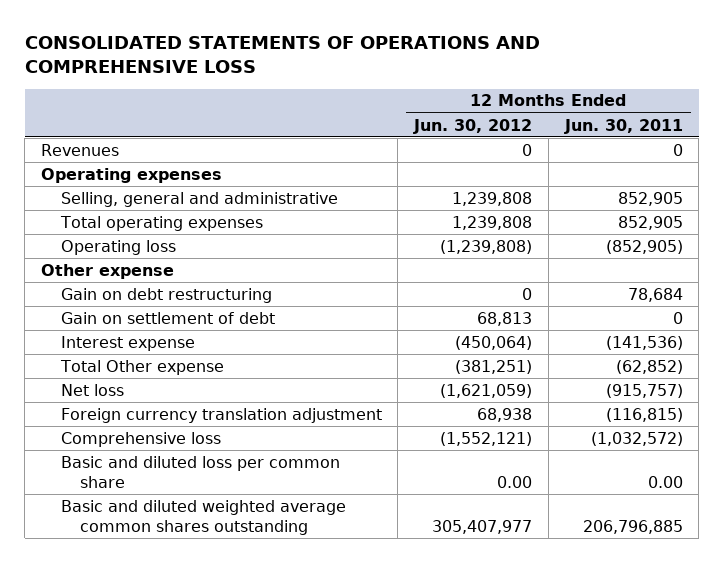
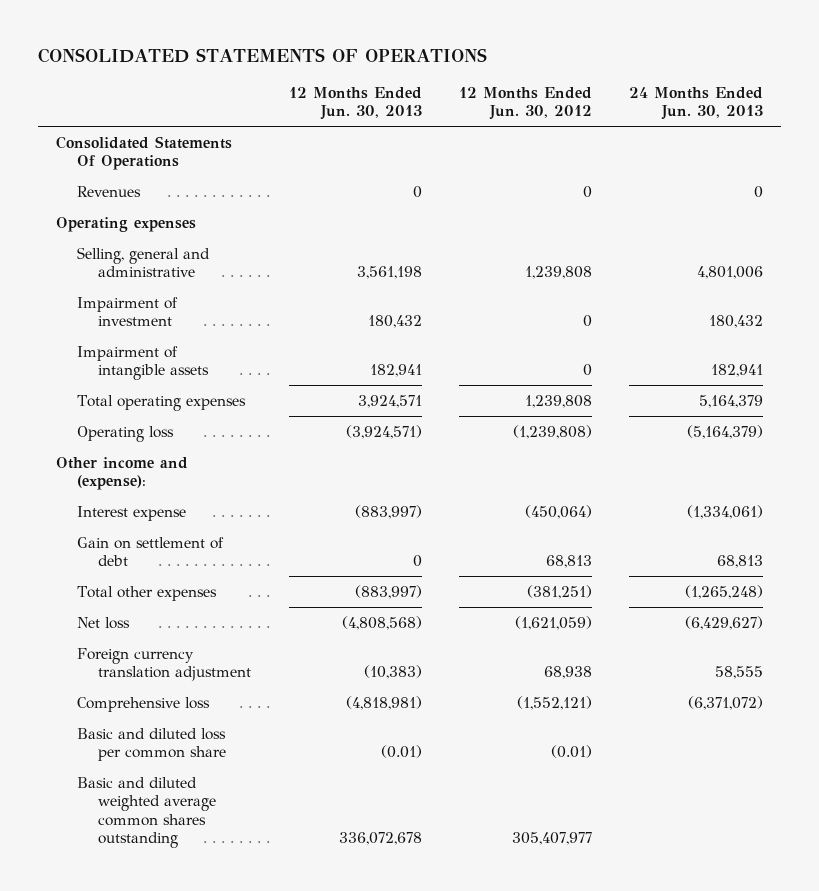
[24,35,540,74] CONSOLIDATED STATEMENTS OF OPERATIONS AND COMPREHENSIVE LOSS -> [37,47,487,63] CONSOLIDATED STATEMENTS OF OPERATIONS
[563,118,683,134] Jun. 30, 2011 -> none
none -> [288,86,422,121] 12 Months Ended Jun. 30, 2013
none -> [628,86,763,121] 24 Months Ended Jun. 30, 2013
none -> [56,135,233,171] Consolidated Statements Of Operations
none -> [77,296,179,327] Impairment of investment
none -> [77,345,210,381] Impairment of intangible assets
[60,287,272,303] Gain on debt restructuring -> none
[40,263,174,279] Other expense -> [56,456,189,491] Other income and (expense):
[60,311,275,324] Gain on settlement of debt -> [77,536,225,567] Gain on settlement of debt
[59,359,224,375] Total Other expense -> [77,585,218,601] Total other expenses
[497,475,533,488] 0.00 -> [550,745,592,759] (0.01)

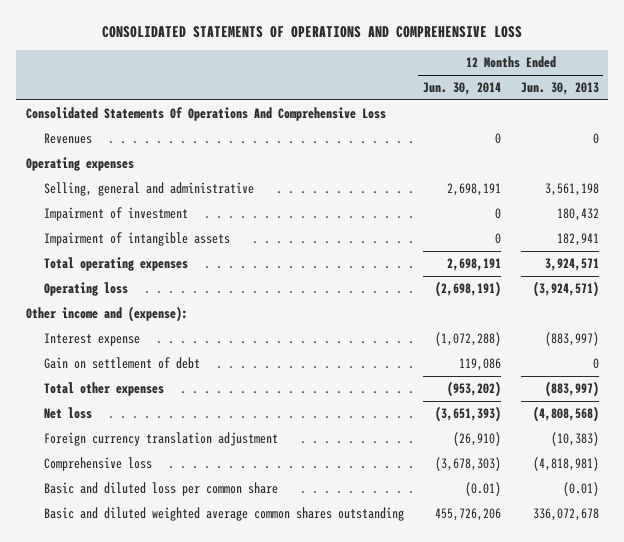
[37,47,487,63] CONSOLIDATED STATEMENTS OF OPERATIONS -> [102,25,523,38] CONSOLIDATED STATEMENTS OF OPERATIONS AND COMPREHENSIVE LOSS
[458,86,592,121] 12 Months Ended Jun. 30, 2012 -> none
[628,86,763,121] 24 Months Ended Jun. 30, 2013 -> none
none -> [423,82,502,96] Jun. 30, 2014
[56,135,233,171] Consolidated Statements Of Operations -> [25,107,386,122] Consolidated Statements Of Operations And Comprehensive Loss

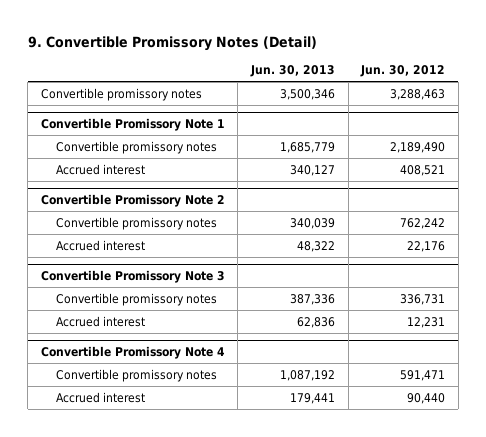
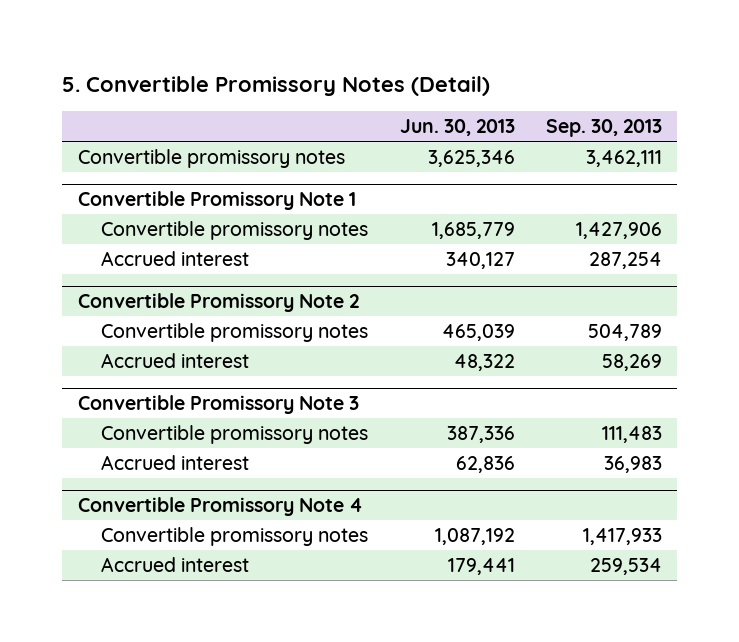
[27,35,317,51] 9. Convertible Promissory Notes (Detail) -> [61,75,490,96] 5. Convertible Promissory Notes (Detail)
[360,65,446,78] Jun. 30, 2012 -> none
none -> [545,119,662,138] Sep. 30, 2013
[280,88,336,100] 3,500,346 -> [427,149,515,167] 3,625,346
[290,217,336,229] 340,039 -> [441,323,515,341] 465,039

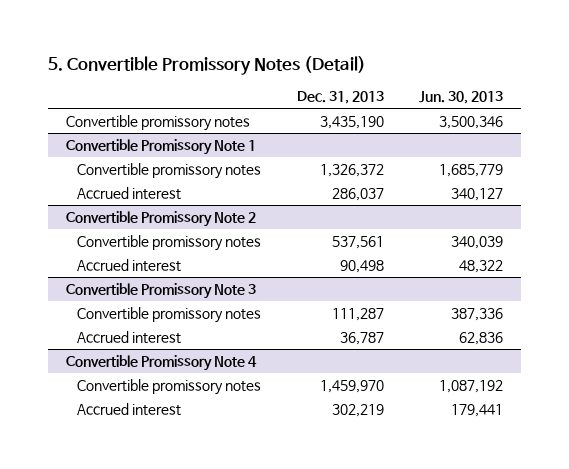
[545,119,662,138] Sep. 30, 2013 -> none
none -> [296,91,384,105] Dec. 31, 2013
[427,149,515,167] 3,625,346 -> [439,116,504,130] 3,500,346
[441,323,515,341] 465,039 -> [451,236,504,250] 340,039

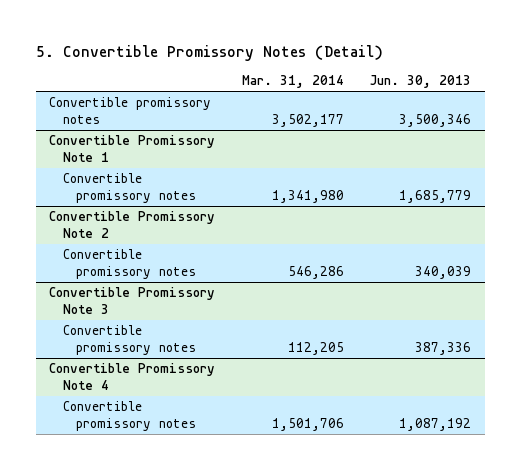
[296,91,384,105] Dec. 31, 2013 -> none
none -> [241,75,344,89] Mar. 31, 2014
[77,187,182,201] Accrued interest -> none
[77,259,182,273] Accrued interest -> none
[77,331,182,345] Accrued interest -> none
[77,403,182,417] Accrued interest -> none

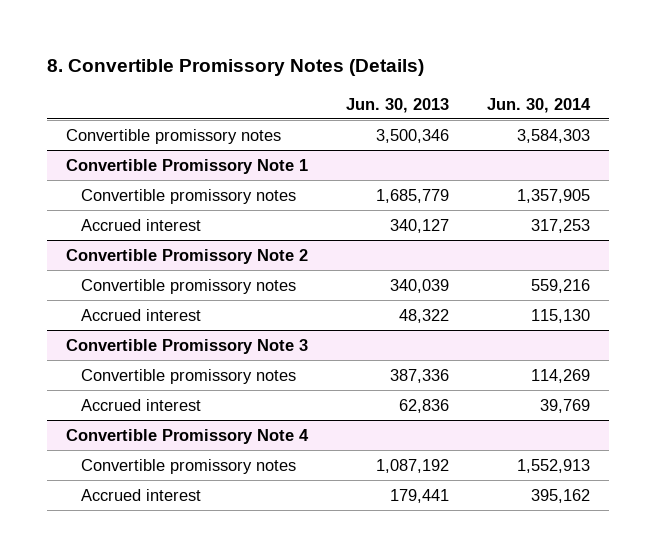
[35,44,383,61] 5. Convertible Promissory Notes (Detail) -> [46,59,424,77] 8. Convertible Promissory Notes (Details)
[241,75,344,89] Mar. 31, 2014 -> none
none -> [487,97,592,113] Jun. 30, 2014
none -> [80,218,201,231] Accrued interest
none -> [80,308,201,321] Accrued interest
none -> [80,398,201,411] Accrued interest
none -> [80,488,201,501] Accrued interest

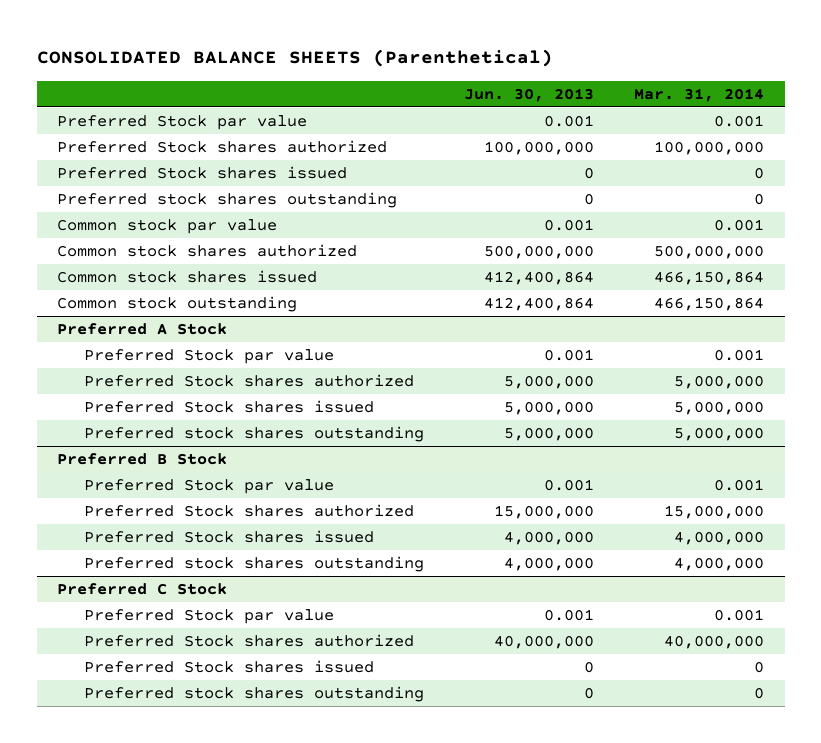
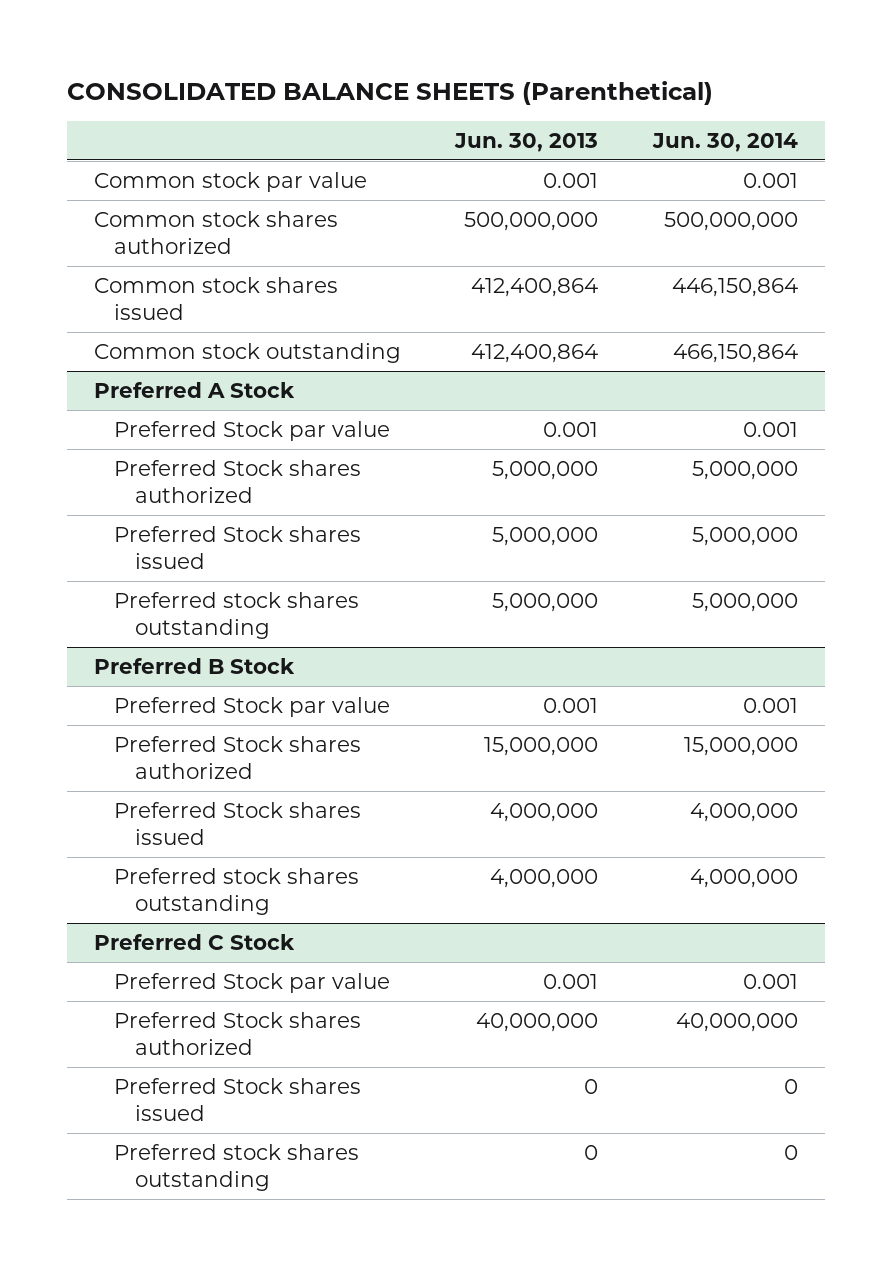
[634,87,765,102] Mar. 31, 2014 -> none
none -> [652,133,799,153] Jun. 30, 2014
[56,115,307,131] Preferred Stock par value -> none
[56,140,387,154] Preferred Stock shares authorized -> none
[56,166,347,180] Preferred Stock shares issued -> none
[56,192,397,209] Preferred stock shares outstanding -> none

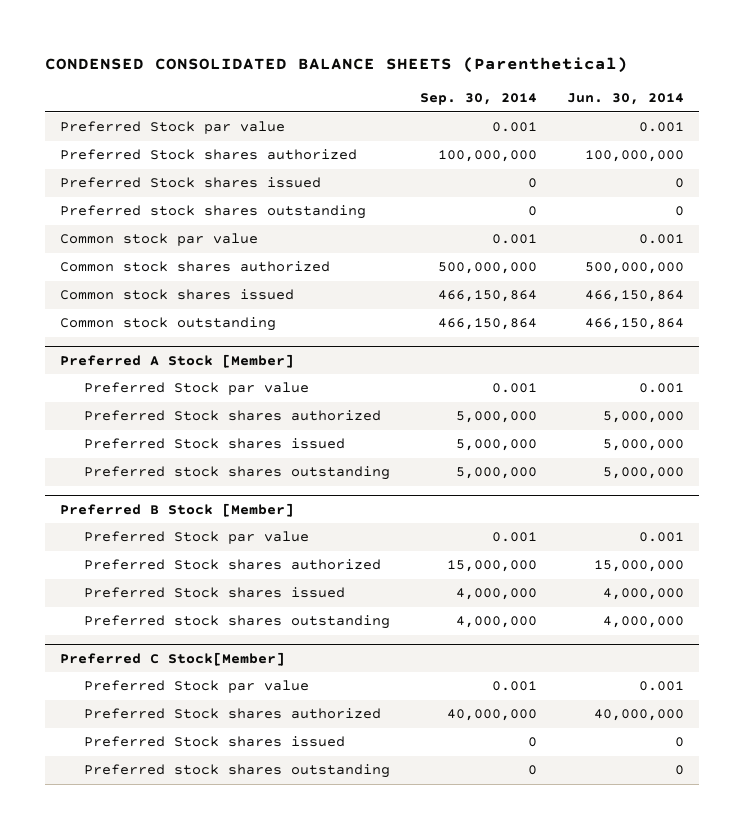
[66,80,713,105] CONSOLIDATED BALANCE SHEETS (Parenthetical) -> [45,56,629,73] CONDENSED CONSOLIDATED BALANCE SHEETS (Parenthetical)
[454,133,599,153] Jun. 30, 2013 -> none
none -> [420,93,538,106] Sep. 30, 2014
none -> [60,121,286,135] Preferred Stock par value
none -> [60,149,358,161] Preferred Stock shares authorized
none -> [60,177,322,189] Preferred Stock shares issued
none -> [60,205,367,220] Preferred stock shares outstanding
[672,277,799,297] 446,150,864 -> [585,290,685,303] 466,150,864
[93,381,295,398] Preferred A Stock -> [60,353,295,368] Preferred A Stock [Member]
[93,657,295,674] Preferred B Stock -> [60,502,295,517] Preferred B Stock [Member]
[93,933,295,950] Preferred C Stock -> [60,651,286,666] Preferred C Stock[Member]

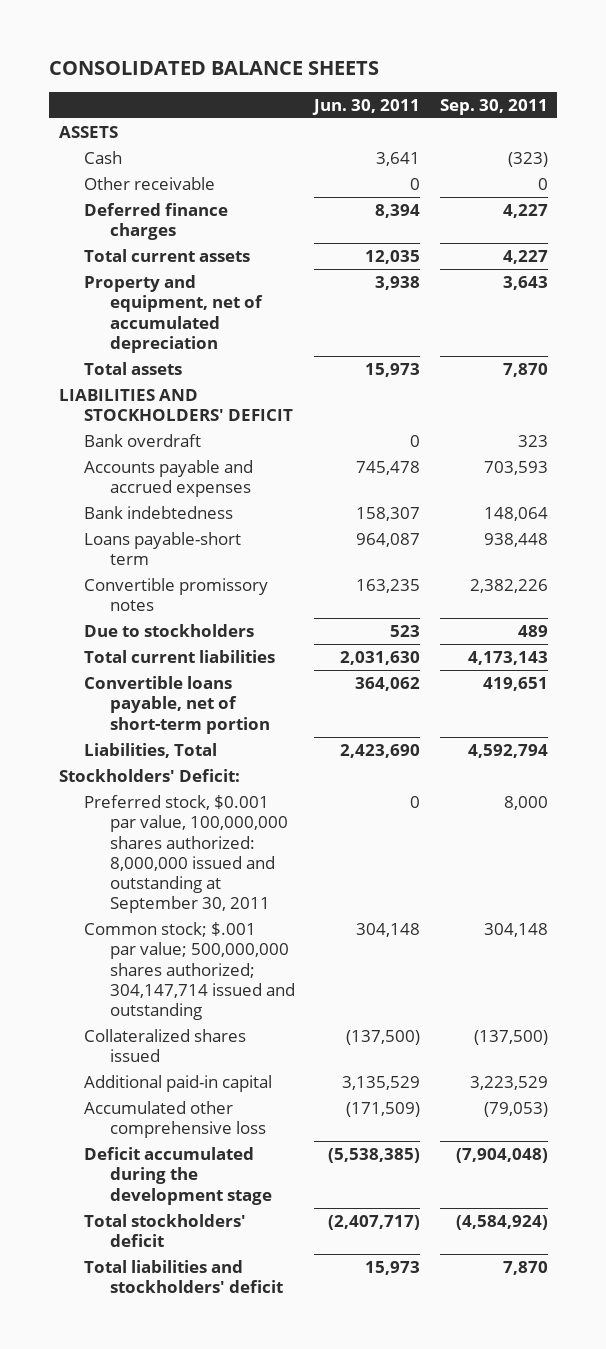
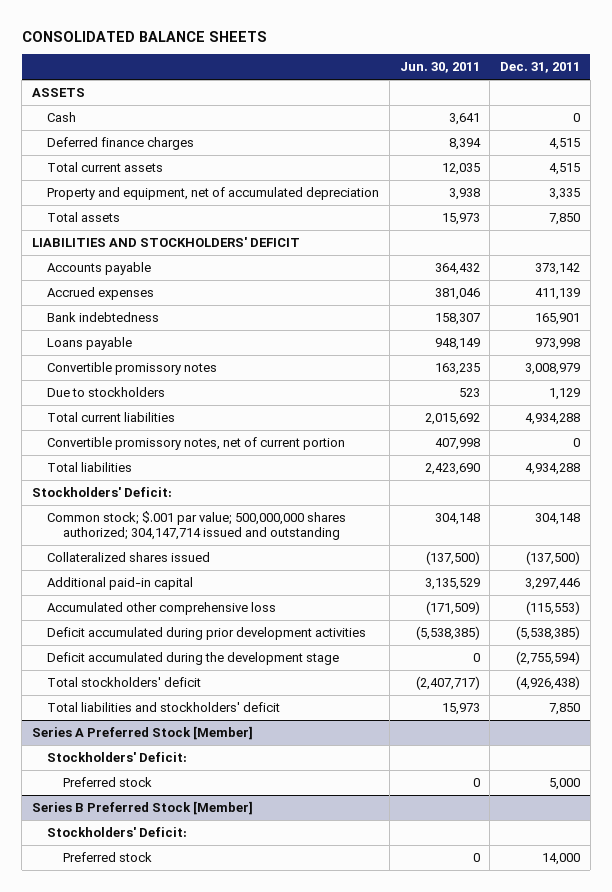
[439,98,548,115] Sep. 30, 2011 -> none
none -> [500,62,581,74] Dec. 31, 2011
[84,176,216,190] Other receivable -> none
[84,433,202,447] Bank overdraft -> none
[84,459,254,498] Accounts payable and accrued expenses -> none
none -> [47,261,152,275] Accounts payable
none -> [47,286,155,300] Accrued expenses
[84,531,242,566] Loans payable-short term -> [47,336,133,350] Loans payable
[356,532,421,547] 964,087 -> [434,337,480,350] 948,149
[340,650,421,665] 2,031,630 -> [424,412,480,425] 2,015,692
[84,675,271,734] Convertible loans payable, net of short-term portion -> [47,436,346,450] Convertible promissory notes, net of current portion
[355,676,421,691] 364,062 -> [434,437,480,450] 407,998
[84,742,218,758] Liabilities, Total -> [47,461,133,472] Total liabilities
[84,794,289,914] Preferred stock, $0.001 par value, 100,000,000 shares authorized: 8,000,000 issued and outstanding at September 30, 2011 -> none
none -> [47,626,367,640] Deficit accumulated during prior development activities
[328,1147,421,1163] (5,538,385) -> [472,652,480,662] 0
none -> [31,725,253,740] Series A Preferred Stock [Member]
none -> [47,751,188,762] Stockholders' Deficit:
none -> [62,776,152,787] Preferred stock
none -> [31,800,253,815] Series B Preferred Stock [Member]
none -> [47,826,188,837] Stockholders' Deficit:
none -> [62,851,152,862] Preferred stock

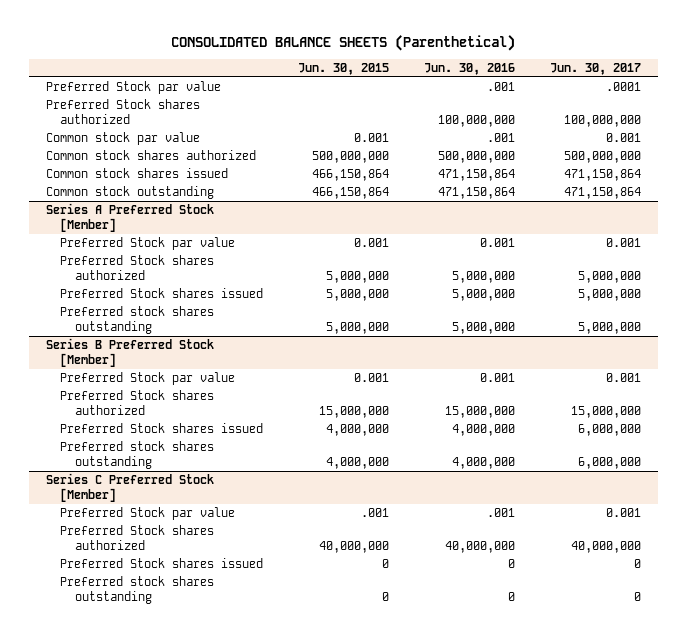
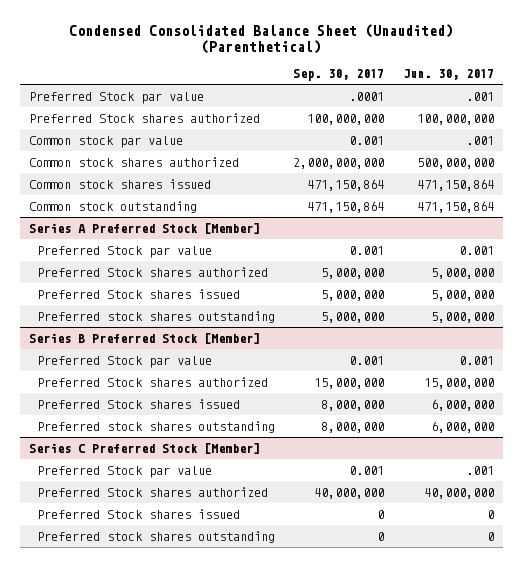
[171,35,516,52] CONSOLIDATED BALANCE SHEETS (Parenthetical) -> [69,24,454,55] Condensed Consolidated Balance Sheet (Unaudited) (Parenthetical)
[298,62,390,75] Jun. 30, 2015 -> none
[424,62,516,75] Jun. 30, 2016 -> none
none -> [293,69,385,82] Sep. 30, 2017
[605,82,641,92] .0001 -> [465,91,494,101] .001
[605,133,641,143] 0.001 -> [465,135,494,145] .001
[605,508,641,518] 0.001 -> [465,465,494,475] .001

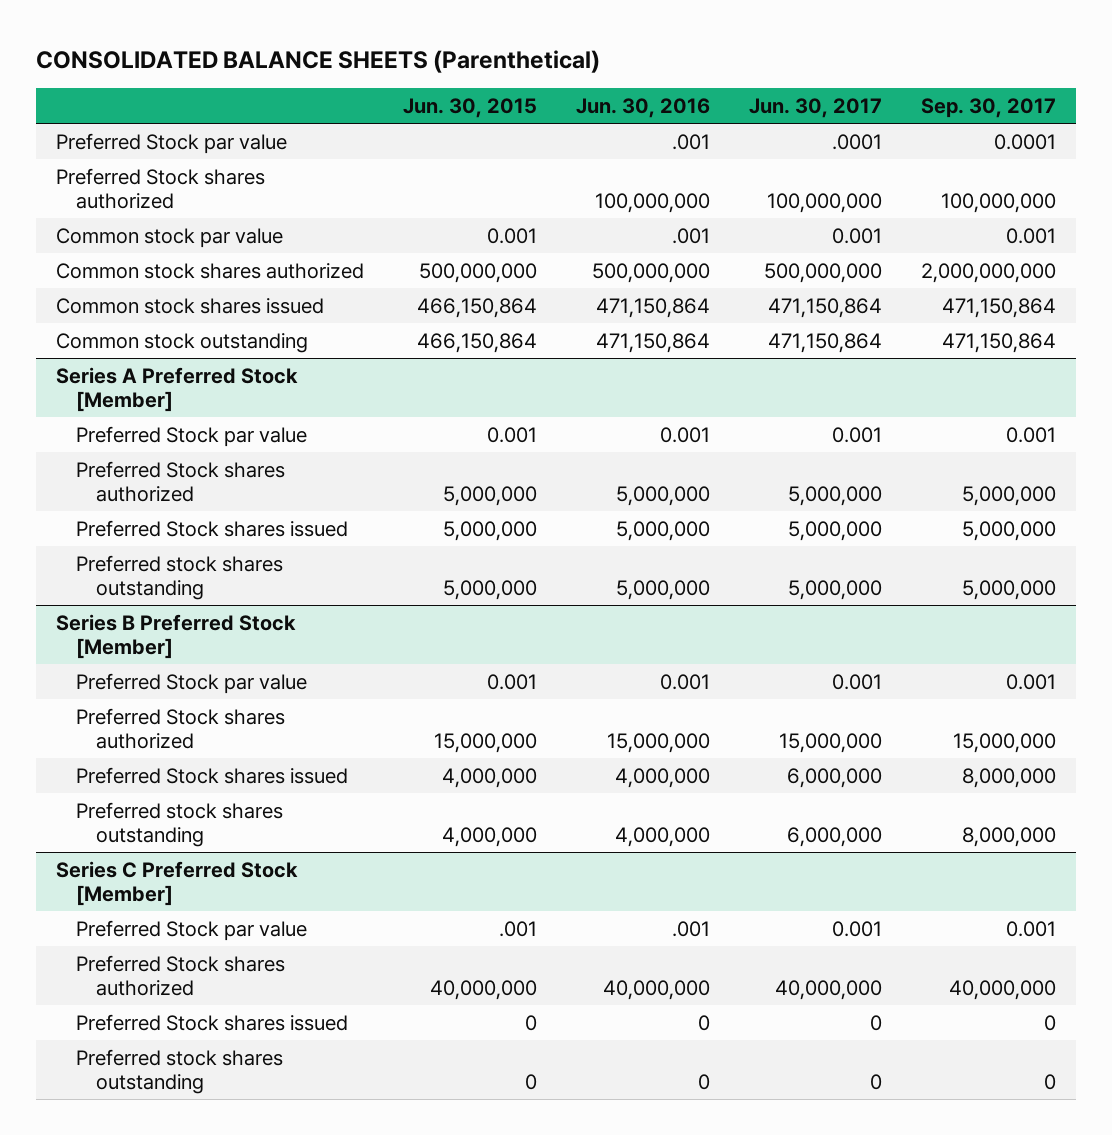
[69,24,454,55] Condensed Consolidated Balance Sheet (Unaudited) (Parenthetical) -> [36,49,601,73] CONSOLIDATED BALANCE SHEETS (Parenthetical)
none -> [402,97,537,118] Jun. 30, 2015
none -> [575,97,710,118] Jun. 30, 2016
[349,91,385,101] .0001 -> [994,133,1057,150] 0.0001
[465,91,494,101] .001 -> [832,133,883,150] .0001
[465,135,494,145] .001 -> [832,227,883,244] 0.001
[465,465,494,475] .001 -> [832,920,883,937] 0.001

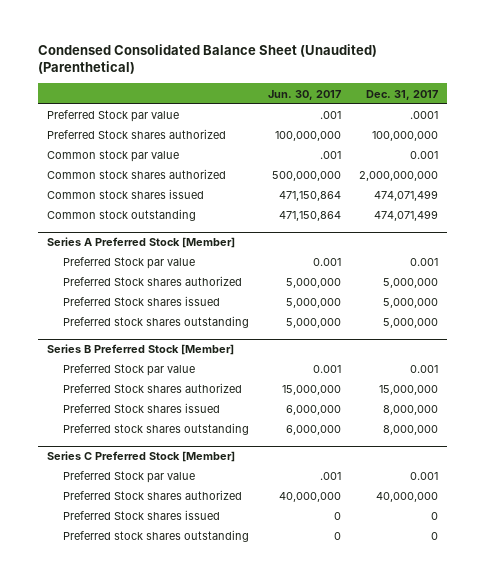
[36,49,601,73] CONSOLIDATED BALANCE SHEETS (Parenthetical) -> [37,43,377,75] Condensed Consolidated Balance Sheet (Unaudited) (Parenthetical)
[402,97,537,118] Jun. 30, 2015 -> none
[575,97,710,118] Jun. 30, 2016 -> none
[921,97,1057,118] Sep. 30, 2017 -> none
none -> [366,89,439,100] Dec. 31, 2017
[832,133,883,150] .0001 -> [319,111,341,120] .001
[832,227,883,244] 0.001 -> [319,151,341,160] .001
[832,920,883,937] 0.001 -> [319,472,341,481] .001

